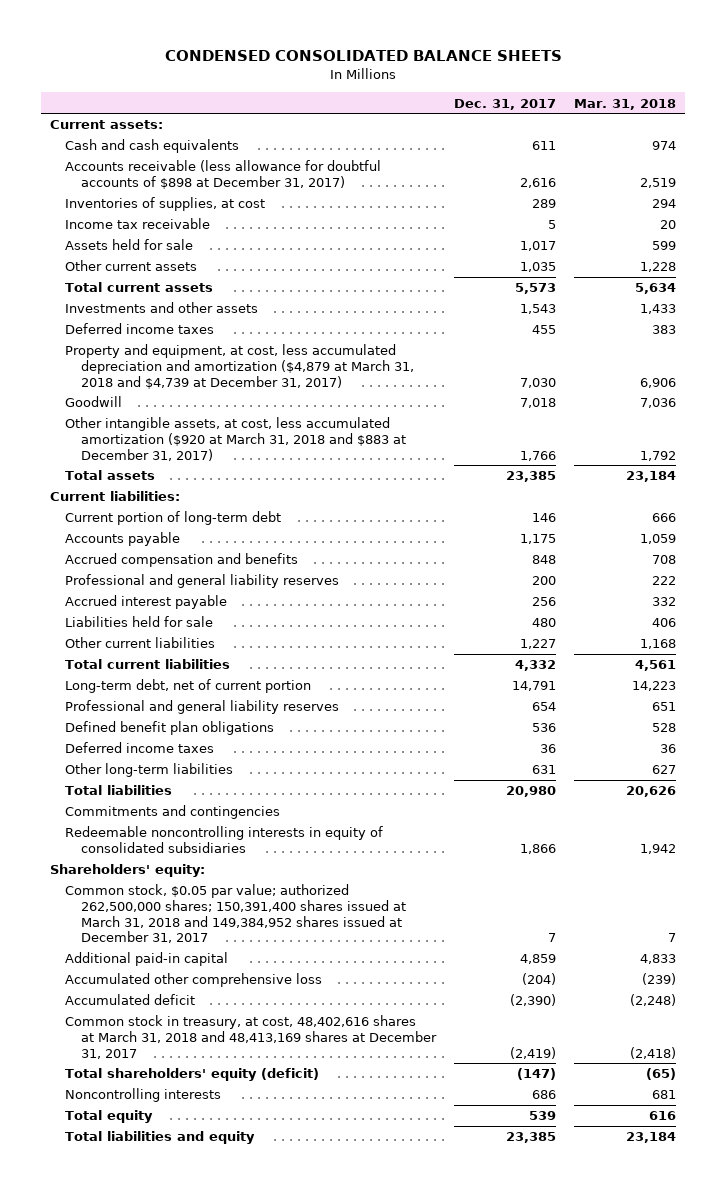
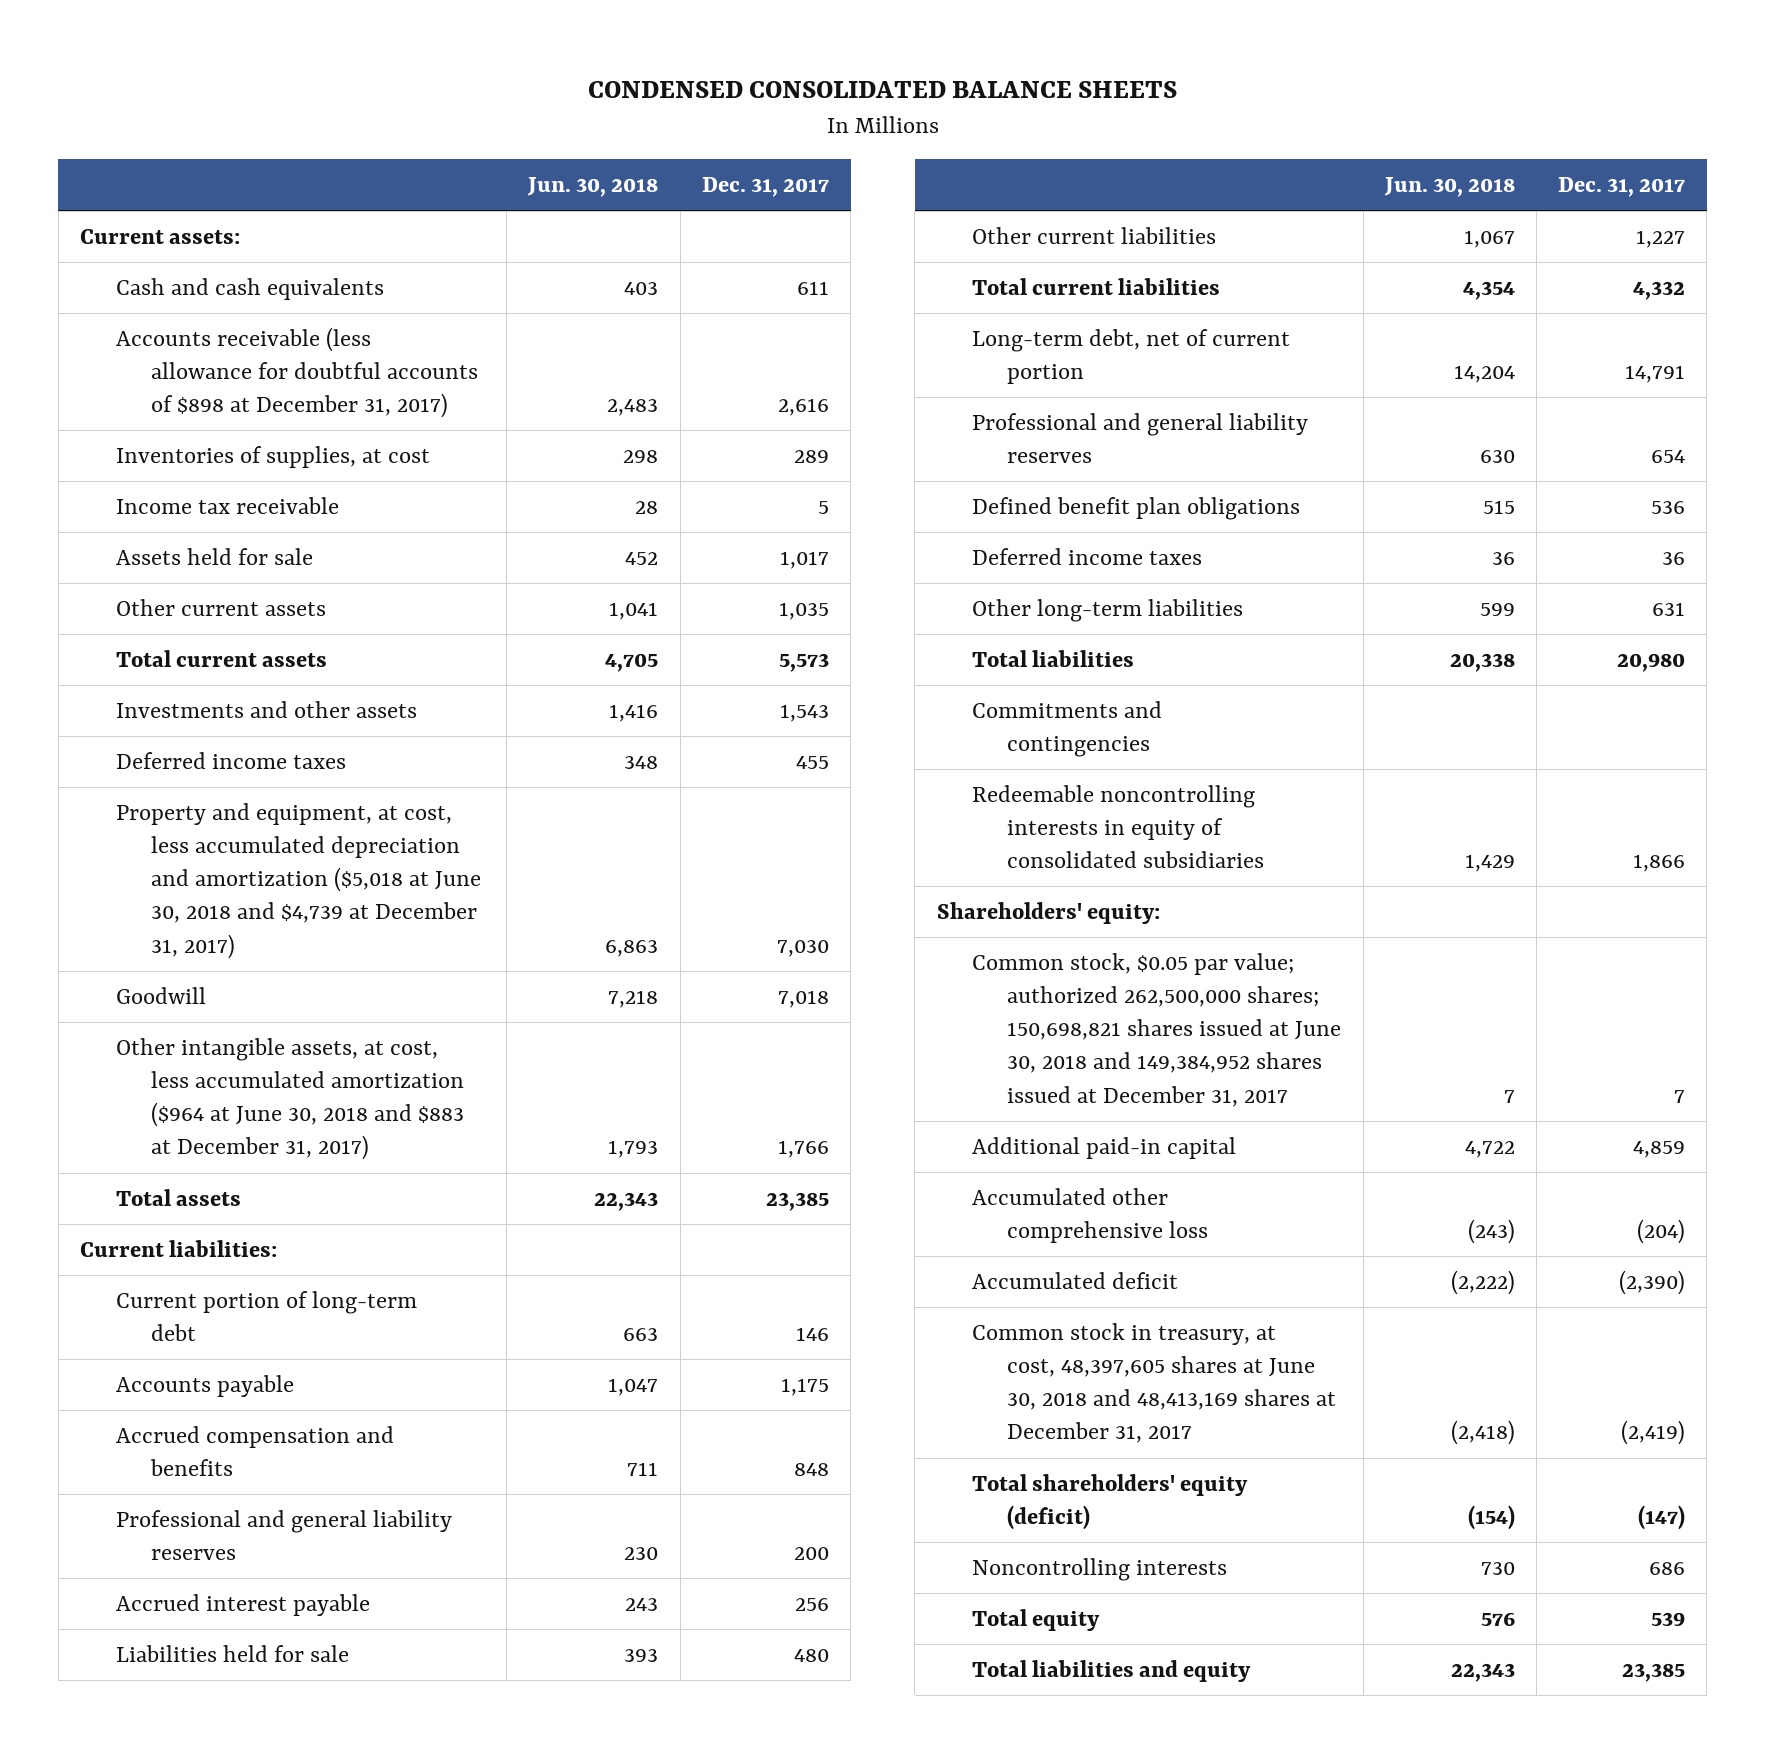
[573,98,676,110] Mar. 31, 2018 -> none
none -> [527,176,659,197] Jun. 30, 2018
[65,344,415,389] Property and equipment, at cost, less accumulated depreciation and amortization ($4,879 at March 31, 2018 and $4,739 at December 31, 2017) -> [115,802,482,959] Property and equipment, at cost, less accumulated depreciation and amortization ($5,018 at June 30, 2018 and $4,739 at December 31, 2017)
[65,417,407,461] Other intangible assets, at cost, less accumulated amortization ($920 at March 31, 2018 and $883 at December 31, 2017) -> [115,1037,465,1161] Other intangible assets, at cost, less accumulated amortization ($964 at June 30, 2018 and $883 at December 31, 2017)
[65,884,407,944] Common stock, $0.05 par value; authorized 262,500,000 shares; 150,391,400 shares issued at March 31, 2018 and 149,384,952 shares issued at December 31, 2017 -> [972,952,1342,1107] Common stock, $0.05 par value; authorized 262,500,000 shares; 150,698,821 shares issued at June 30, 2018 and 149,384,952 shares issued at December 31, 2017
[65,1015,438,1059] Common stock in treasury, at cost, 48,402,616 shares at March 31, 2018 and 48,413,169 shares at December 31, 2017 -> [972,1322,1337,1444] Common stock in treasury, at cost, 48,397,605 shares at June 30, 2018 and 48,413,169 shares at December 31, 2017

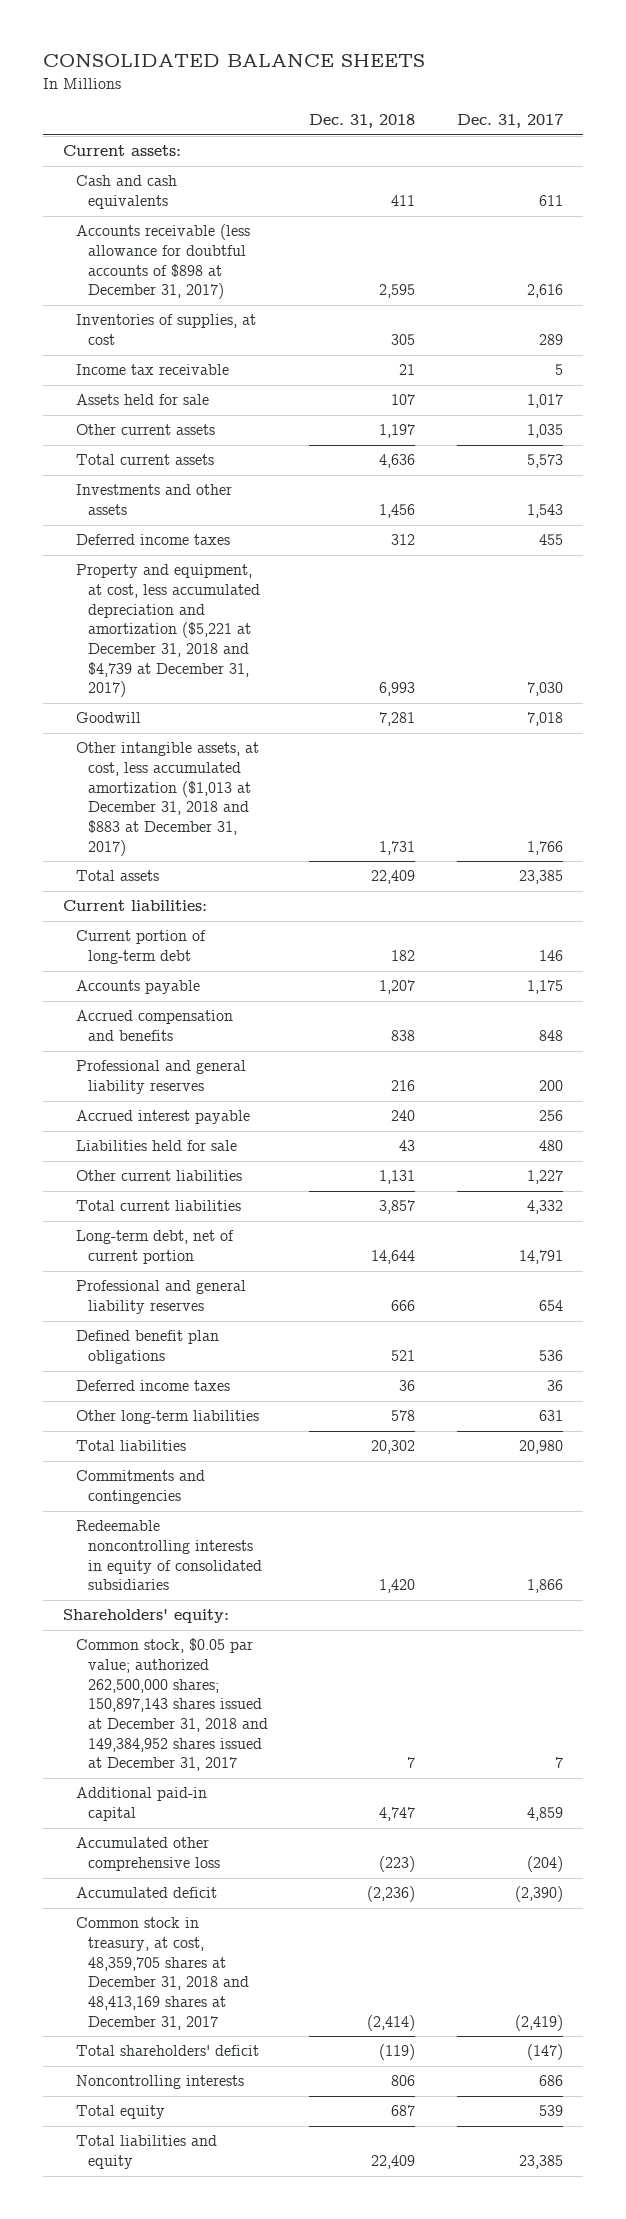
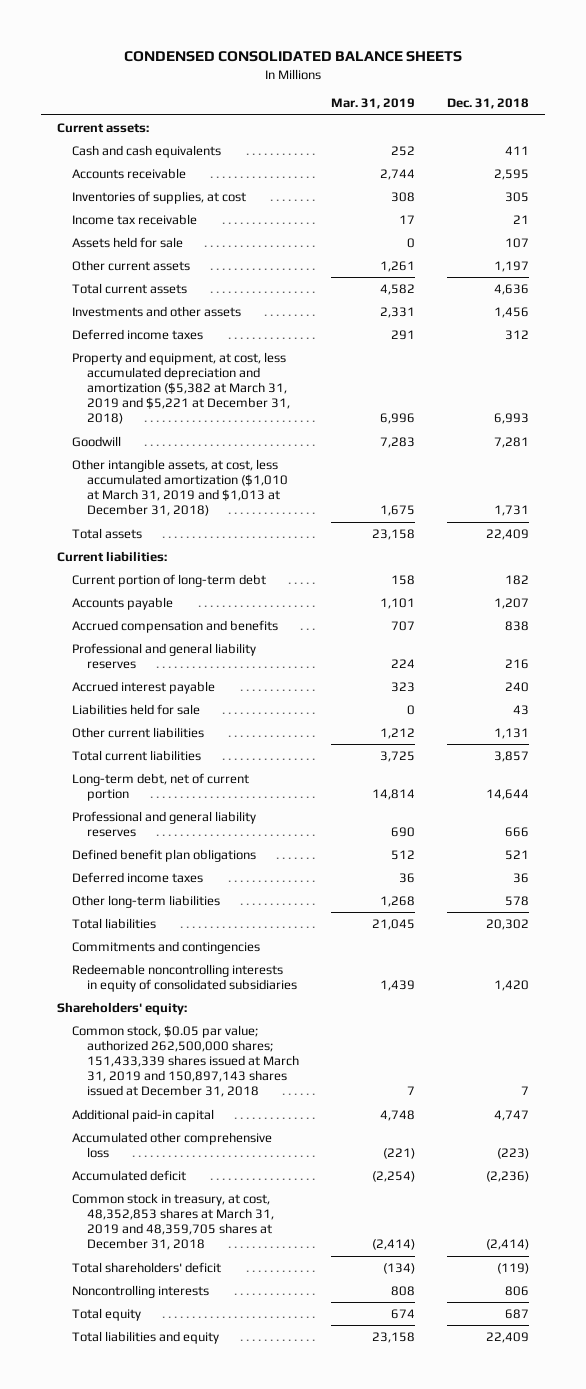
[42,54,425,68] CONSOLIDATED BALANCE SHEETS -> [124,51,463,63] CONDENSED CONSOLIDATED BALANCE SHEETS
[456,114,563,129] Dec. 31, 2017 -> none
none -> [330,98,415,110] Mar. 31, 2019
[75,224,250,300] Accounts receivable (less allowance for doubtful accounts of $898 at December 31, 2017) -> [71,167,186,179] Accounts receivable
[75,564,261,698] Property and equipment, at cost, less accumulated depreciation and amortization ($5,221 at December 31, 2018 and $4,739 at December 31, 2017) -> [71,351,290,425] Property and equipment, at cost, less accumulated depreciation and amortization ($5,382 at March 31, 2019 and $5,221 at December 31, 2018)
[75,742,259,856] Other intangible assets, at cost, less accumulated amortization ($1,013 at December 31, 2018 and $883 at December 31, 2017) -> [71,458,288,517] Other intangible assets, at cost, less accumulated amortization ($1,010 at March 31, 2019 and $1,013 at December 31, 2018)
[75,1638,269,1772] Common stock, $0.05 par value; authorized 262,500,000 shares; 150,897,143 shares issued at December 31, 2018 and 149,384,952 shares issued at December 31, 2017 -> [71,1024,299,1098] Common stock, $0.05 par value; authorized 262,500,000 shares; 151,433,339 shares issued at March 31, 2019 and 150,897,143 shares issued at December 31, 2018
[75,1917,250,2030] Common stock in treasury, at cost, 48,359,705 shares at December 31, 2018 and 48,413,169 shares at December 31, 2017 -> [71,1192,274,1251] Common stock in treasury, at cost, 48,352,853 shares at March 31, 2019 and 48,359,705 shares at December 31, 2018

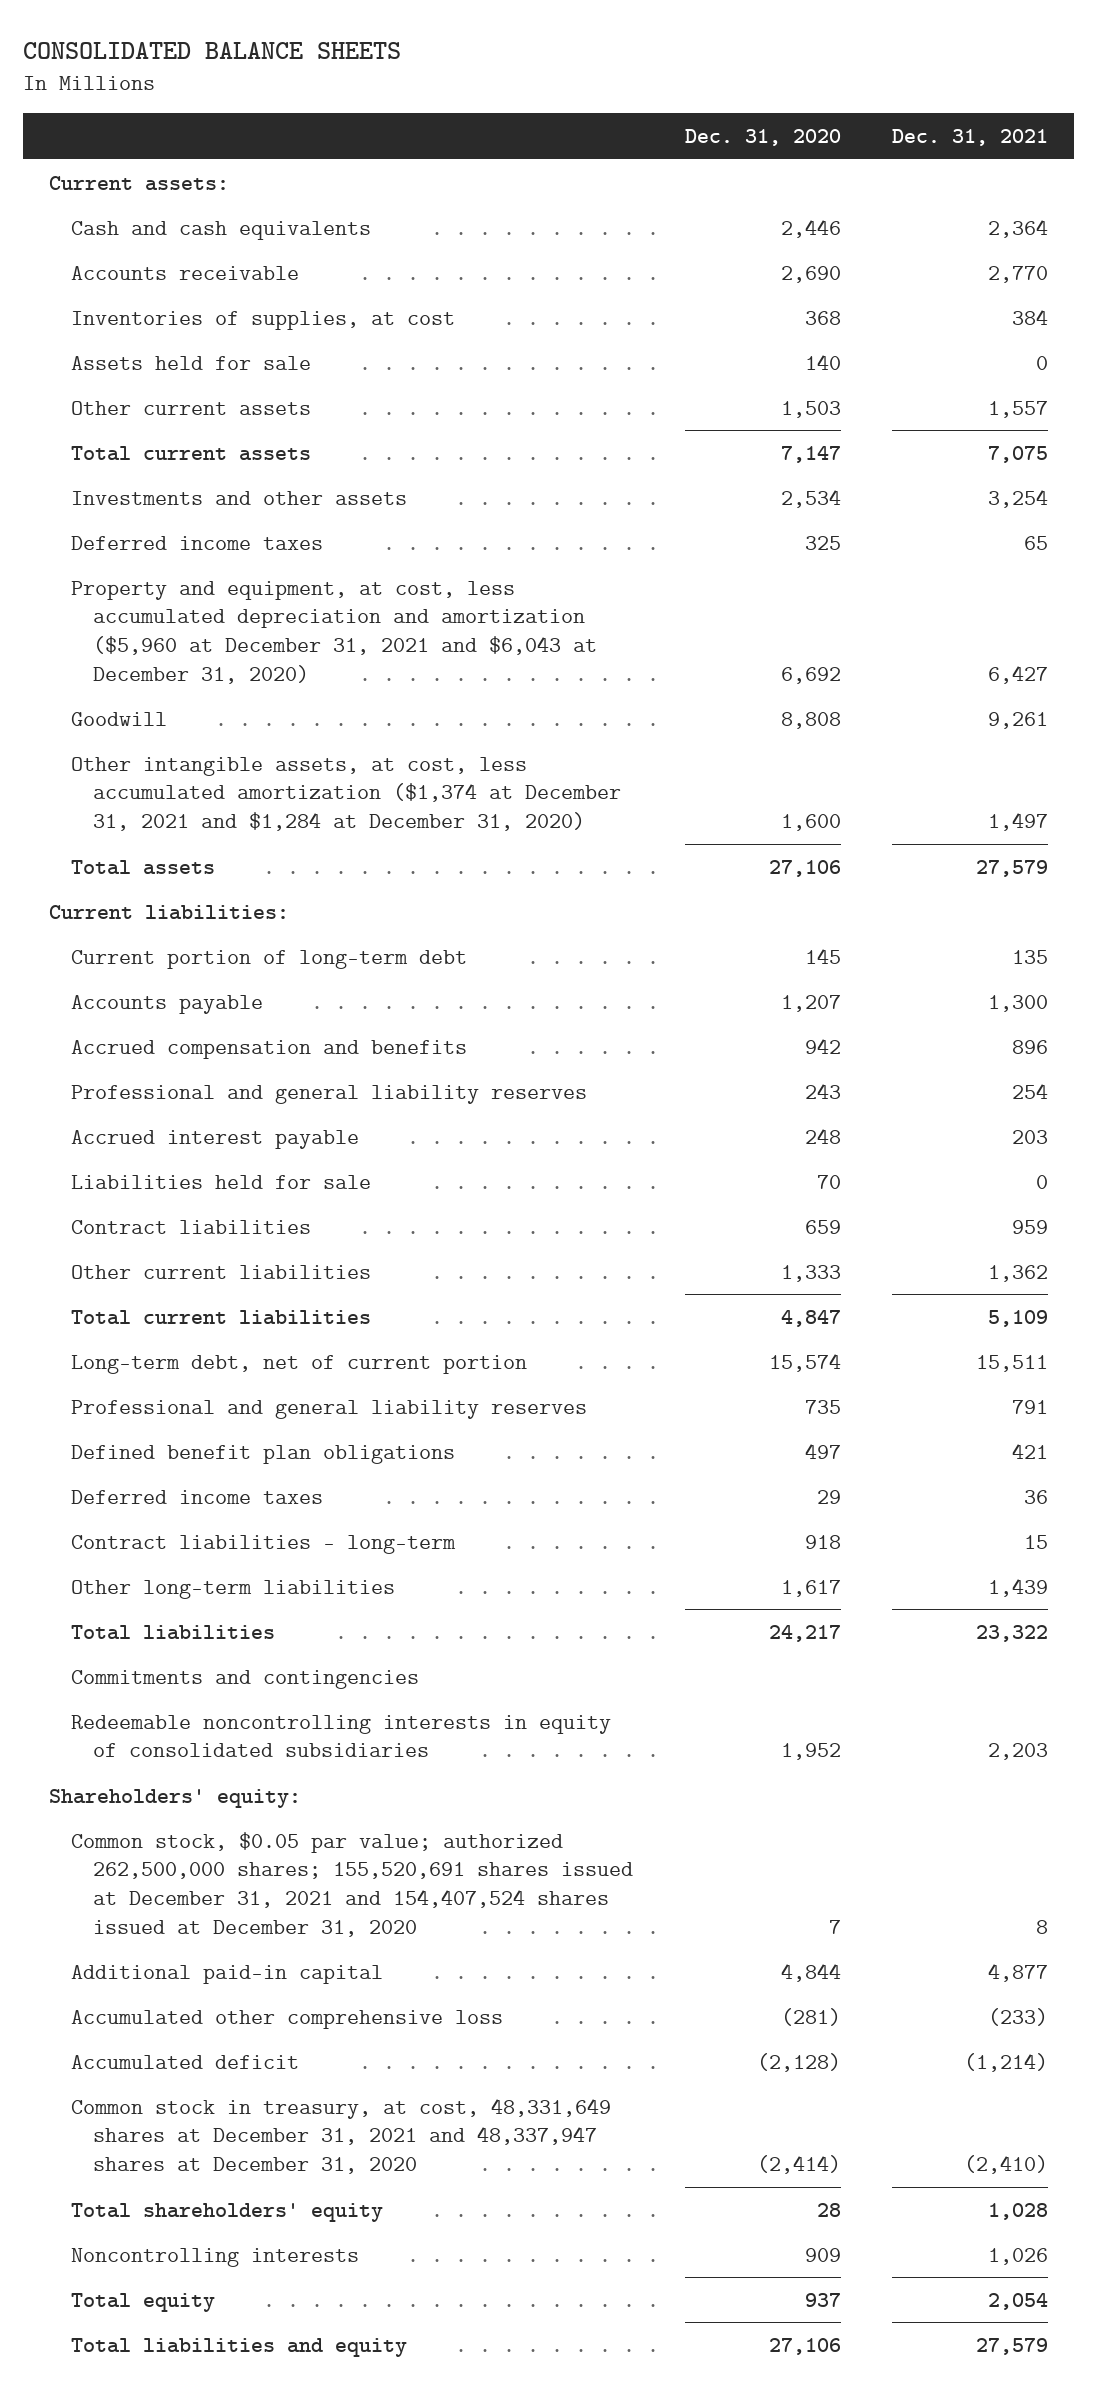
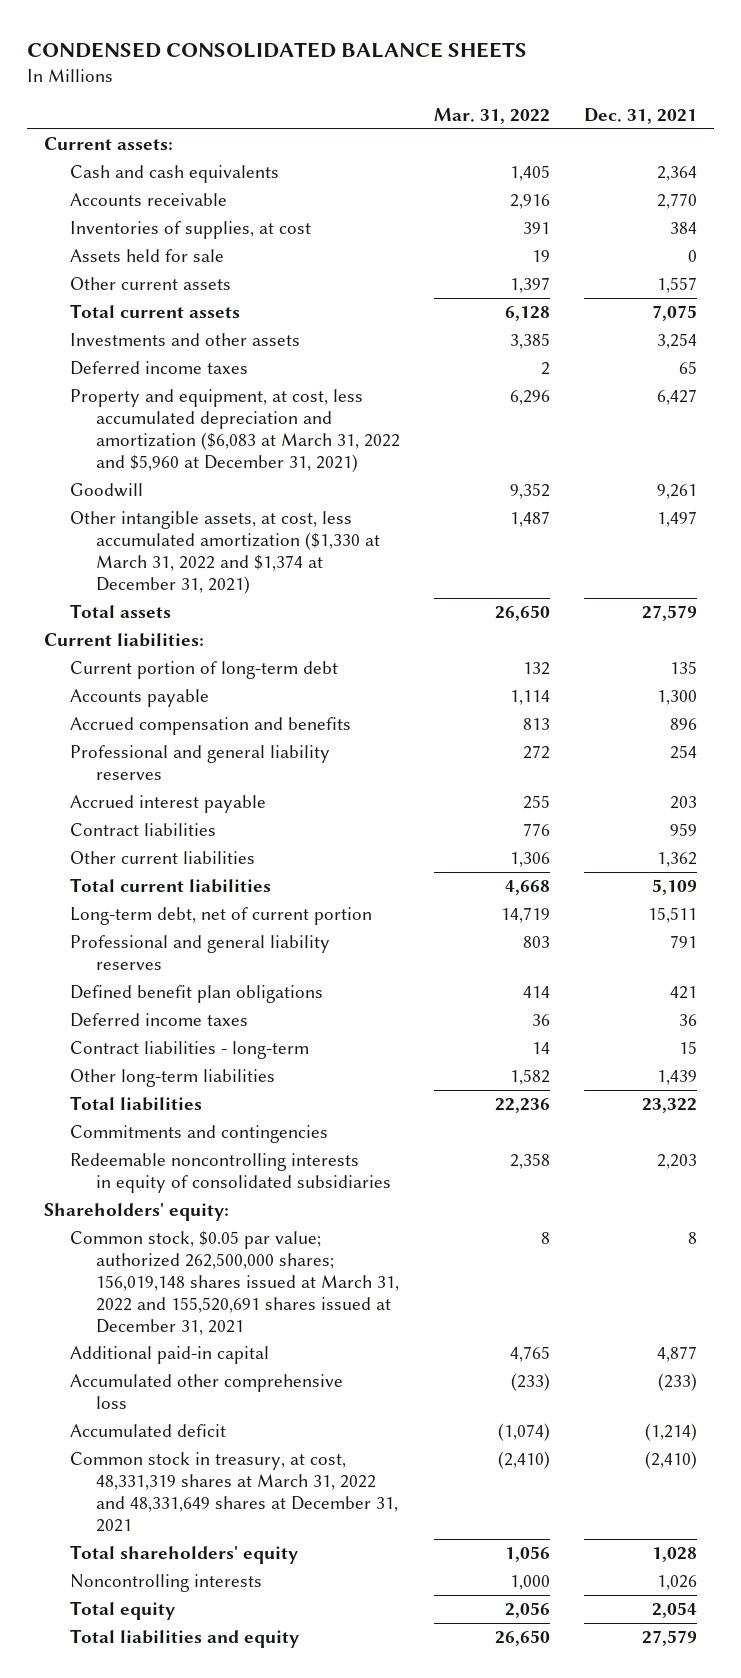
[23,42,402,60] CONSOLIDATED BALANCE SHEETS -> [27,41,528,58] CONDENSED CONSOLIDATED BALANCE SHEETS
[684,129,841,147] Dec. 31, 2020 -> none
none -> [434,108,551,125] Mar. 31, 2022
[70,580,597,684] Property and equipment, at cost, less accumulated depreciation and amortization ($5,960 at December 31, 2021 and $6,043 at December 31, 2020) -> [70,389,401,472] Property and equipment, at cost, less accumulated depreciation and amortization ($6,083 at March 31, 2022 and $5,960 at December 31, 2021)
[70,756,621,832] Other intangible assets, at cost, less accumulated amortization ($1,374 at December 31, 2021 and $1,284 at December 31, 2020) -> [70,511,381,594] Other intangible assets, at cost, less accumulated amortization ($1,330 at March 31, 2022 and $1,374 at December 31, 2021)
[70,1174,371,1189] Liabilities held for sale -> none
[70,1831,633,1937] Common stock, $0.05 par value; authorized 262,500,000 shares; 155,520,691 shares issued at December 31, 2021 and 154,407,524 shares issued at December 31, 2020 -> [70,1231,400,1335] Common stock, $0.05 par value; authorized 262,500,000 shares; 156,019,148 shares issued at March 31, 2022 and 155,520,691 shares issued at December 31, 2021
[70,2097,611,2175] Common stock in treasury, at cost, 48,331,649 shares at December 31, 2021 and 48,337,947 shares at December 31, 2020 -> [70,1452,399,1532] Common stock in treasury, at cost, 48,331,319 shares at March 31, 2022 and 48,331,649 shares at December 31, 2021

